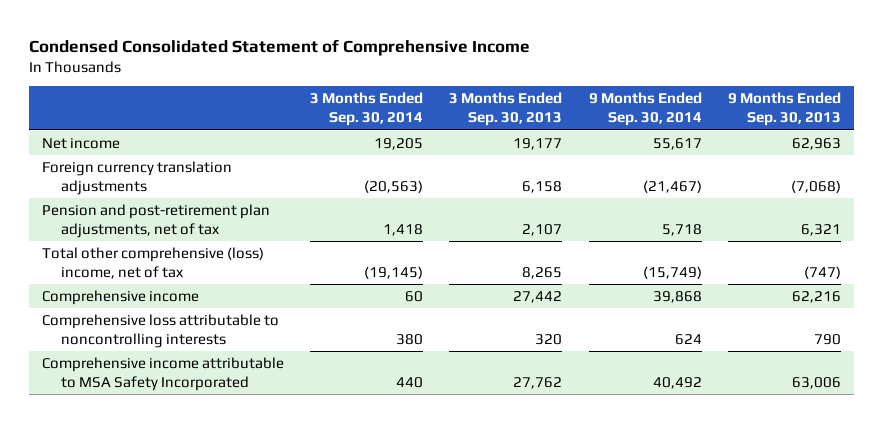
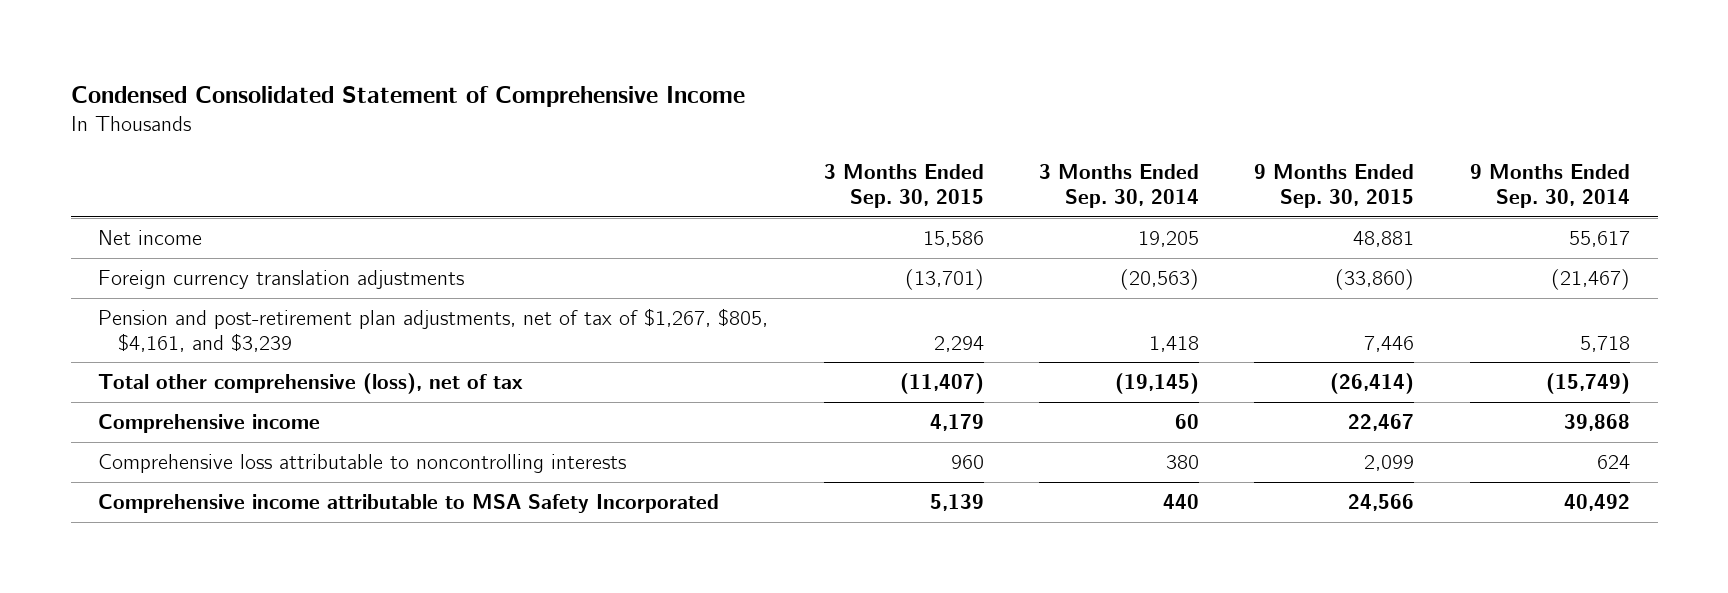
[449,92,563,127] 3 Months Ended Sep. 30, 2013 -> none
[727,92,841,127] 9 Months Ended Sep. 30, 2013 -> none
none -> [823,164,984,209] 3 Months Ended Sep. 30, 2015
none -> [1254,164,1415,209] 9 Months Ended Sep. 30, 2015
[41,203,270,238] Pension and post-retirement plan adjustments, net of tax -> [98,308,769,352] Pension and post-retirement plan adjustments, net of tax of $1,267, $805, $4,161, and $3,239
[41,246,264,279] Total other comprehensive (loss) income, net of tax -> [98,373,524,395] Total other comprehensive (loss), net of tax

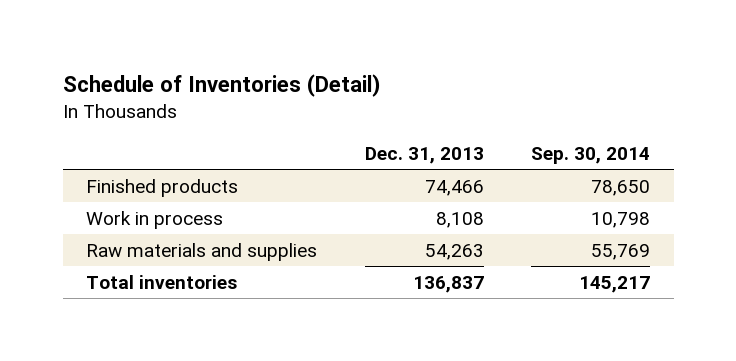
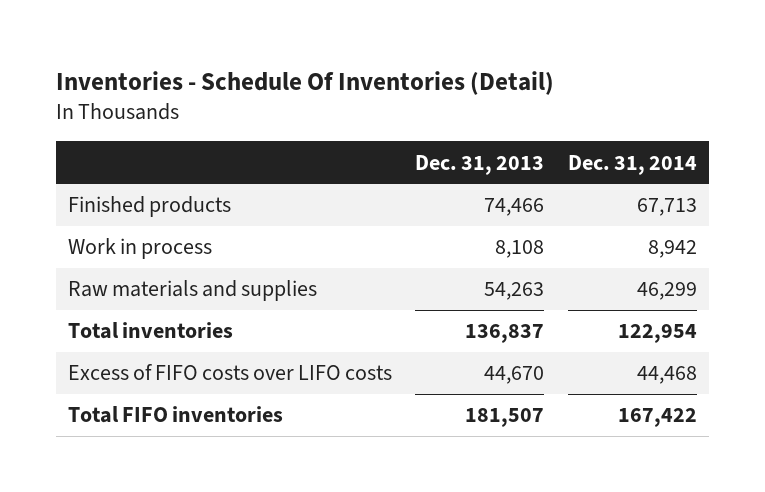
[62,74,381,98] Schedule of Inventories (Detail) -> [55,70,554,95] Inventories - Schedule Of Inventories (Detail)
[531,147,651,165] Sep. 30, 2014 -> none
none -> [567,154,697,175] Dec. 31, 2014
none -> [67,364,392,381] Excess of FIFO costs over LIFO costs
none -> [67,406,283,424] Total FIFO inventories

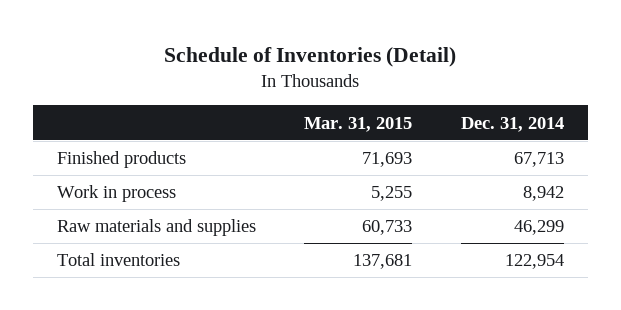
[55,70,554,95] Inventories - Schedule Of Inventories (Detail) -> [164,46,457,67] Schedule of Inventories (Detail)
[415,154,545,175] Dec. 31, 2013 -> none
none -> [304,116,413,132] Mar. 31, 2015
[67,364,392,381] Excess of FIFO costs over LIFO costs -> none
[67,406,283,424] Total FIFO inventories -> none

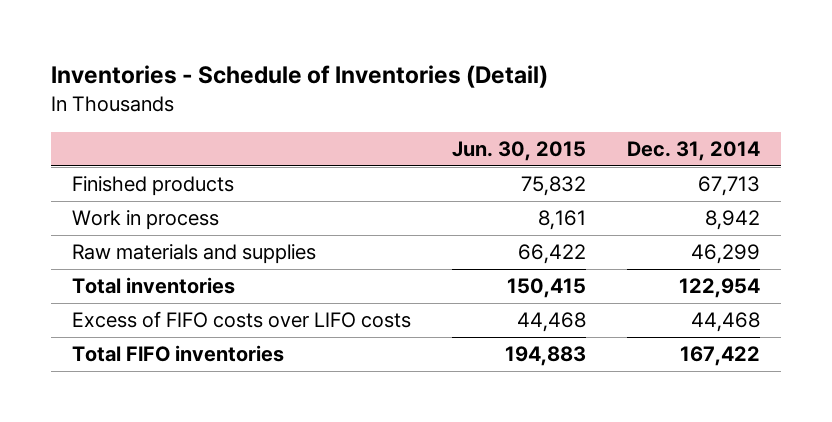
[164,46,457,67] Schedule of Inventories (Detail) -> [51,65,549,89] Inventories - Schedule of Inventories (Detail)
[304,116,413,132] Mar. 31, 2015 -> none
none -> [452,141,587,162] Jun. 30, 2015
none -> [71,311,411,329] Excess of FIFO costs over LIFO costs
none -> [71,345,284,363] Total FIFO inventories

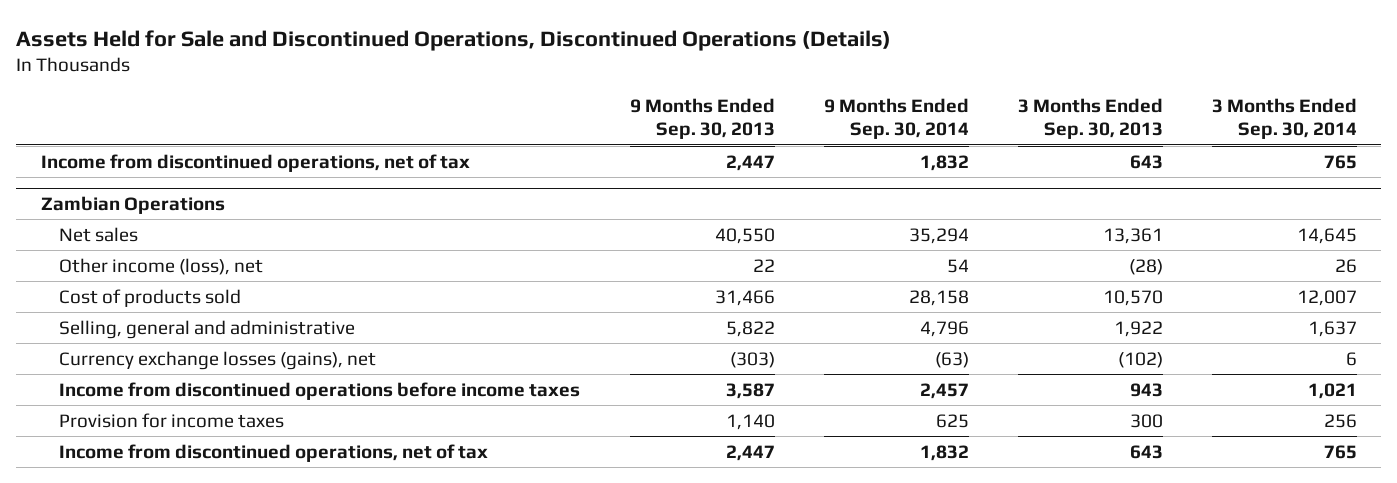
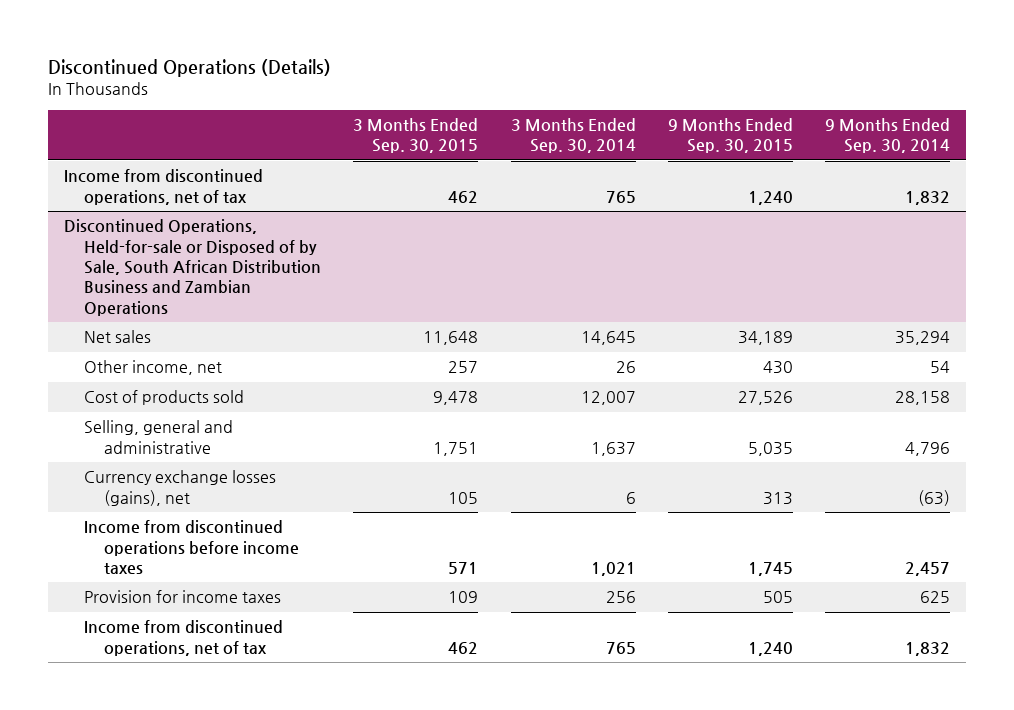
[16,29,892,51] Assets Held for Sale and Discontinued Operations, Discontinued Operations (Details) -> [48,58,332,77] Discontinued Operations (Details)
[629,98,775,140] 9 Months Ended Sep. 30, 2013 -> none
[1017,98,1163,140] 3 Months Ended Sep. 30, 2013 -> none
none -> [353,118,479,154] 3 Months Ended Sep. 30, 2015
none -> [667,118,793,154] 9 Months Ended Sep. 30, 2015
[40,196,225,215] Zambian Operations -> none
none -> [64,219,322,316] Discontinued Operations, Held-for-sale or Disposed of by Sale, South African Distribution Business and Zambian Operations
[59,257,264,275] Other income (loss), net -> [84,360,223,376] Other income, net

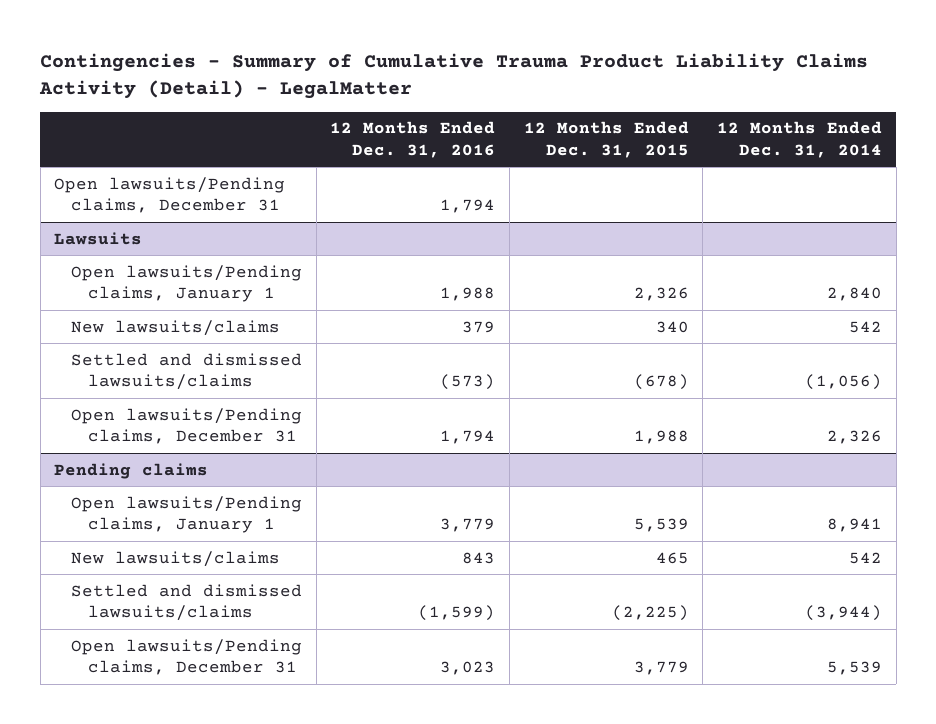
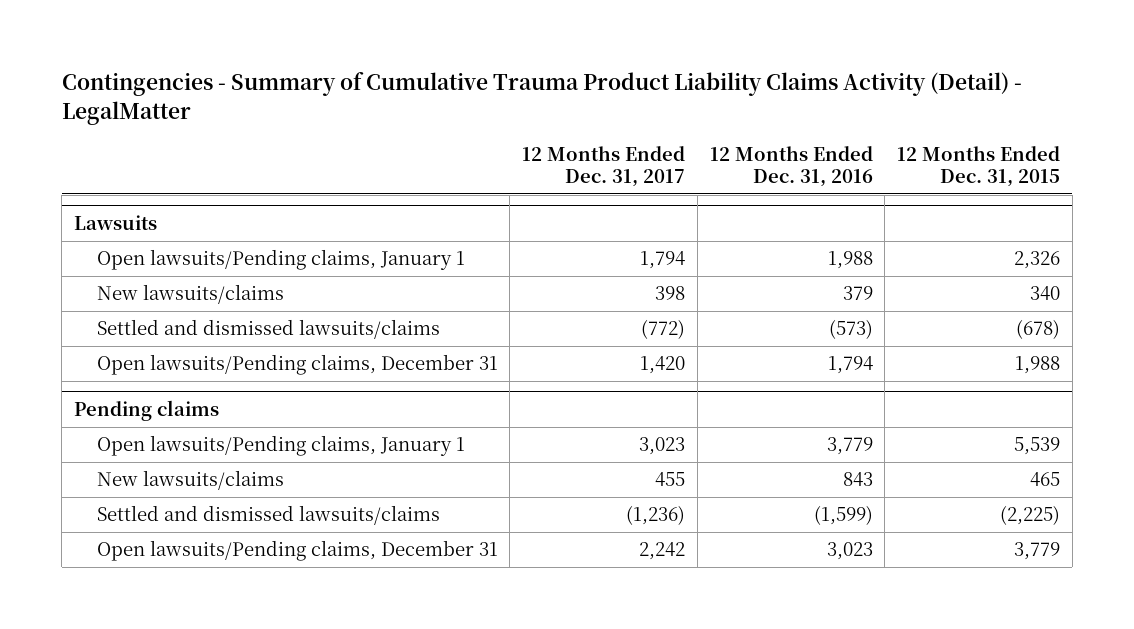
[717,121,883,158] 12 Months Ended Dec. 31, 2014 -> none
none -> [522,146,686,187] 12 Months Ended Dec. 31, 2017
[54,176,286,214] Open lawsuits/Pending claims, December 31 -> none

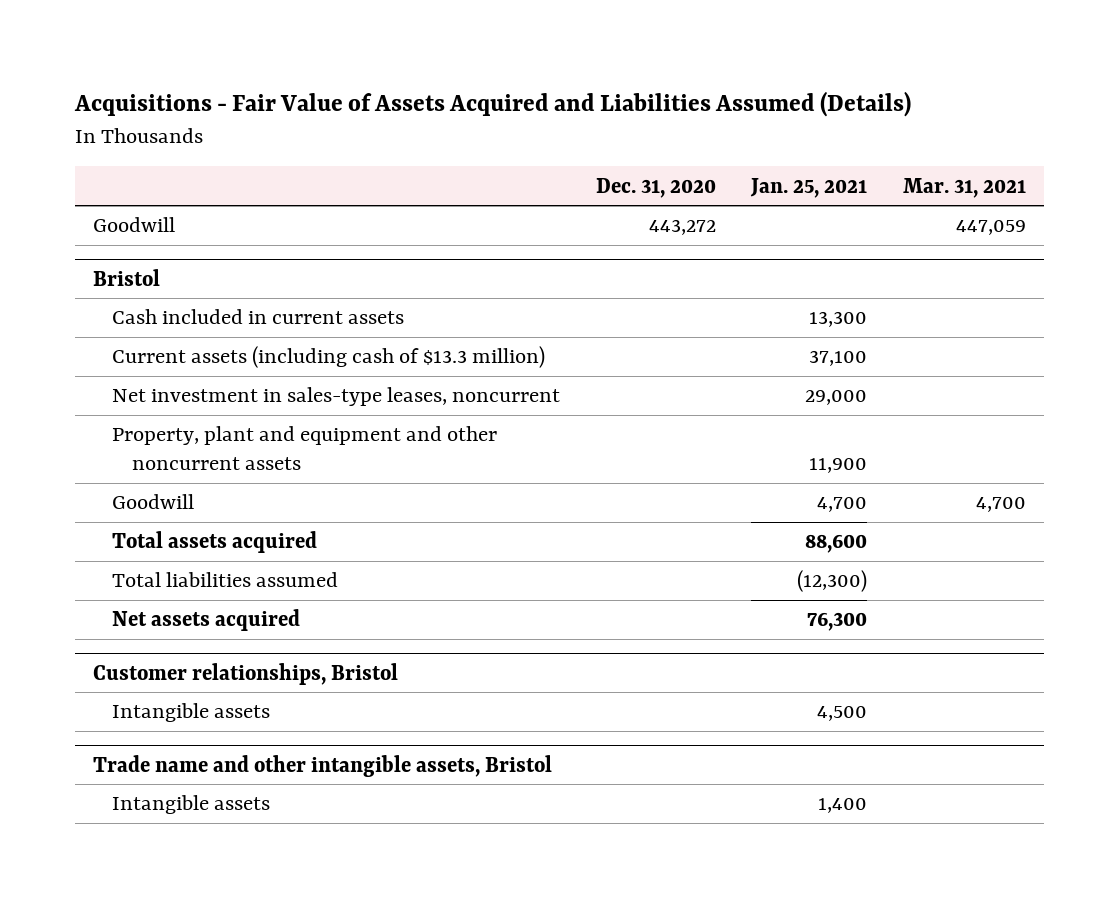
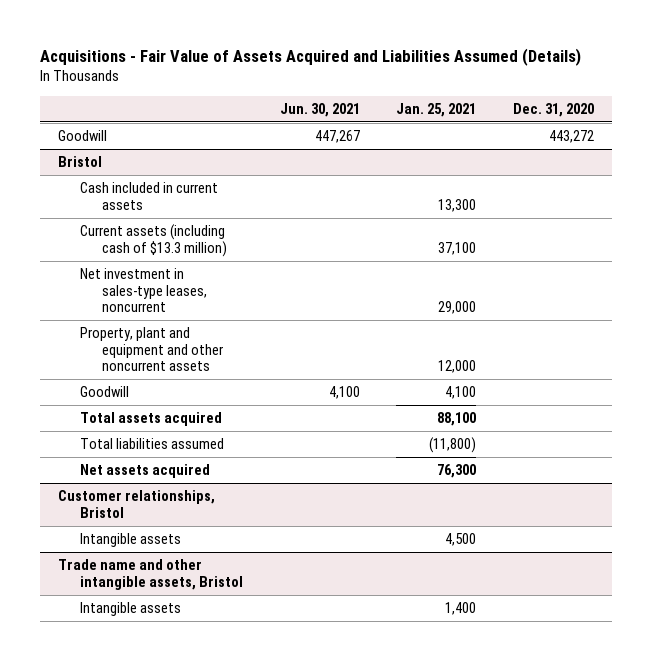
[902,177,1026,198] Mar. 31, 2021 -> none
none -> [279,102,360,117] Jun. 30, 2021
[809,457,868,473] 11,900 -> [438,360,477,374] 12,000
[817,497,868,513] 4,700 -> [445,386,477,400] 4,100
[805,534,868,554] 88,600 -> [437,412,477,427] 88,100
[797,570,868,593] (12,300) -> [429,437,477,454] (11,800)

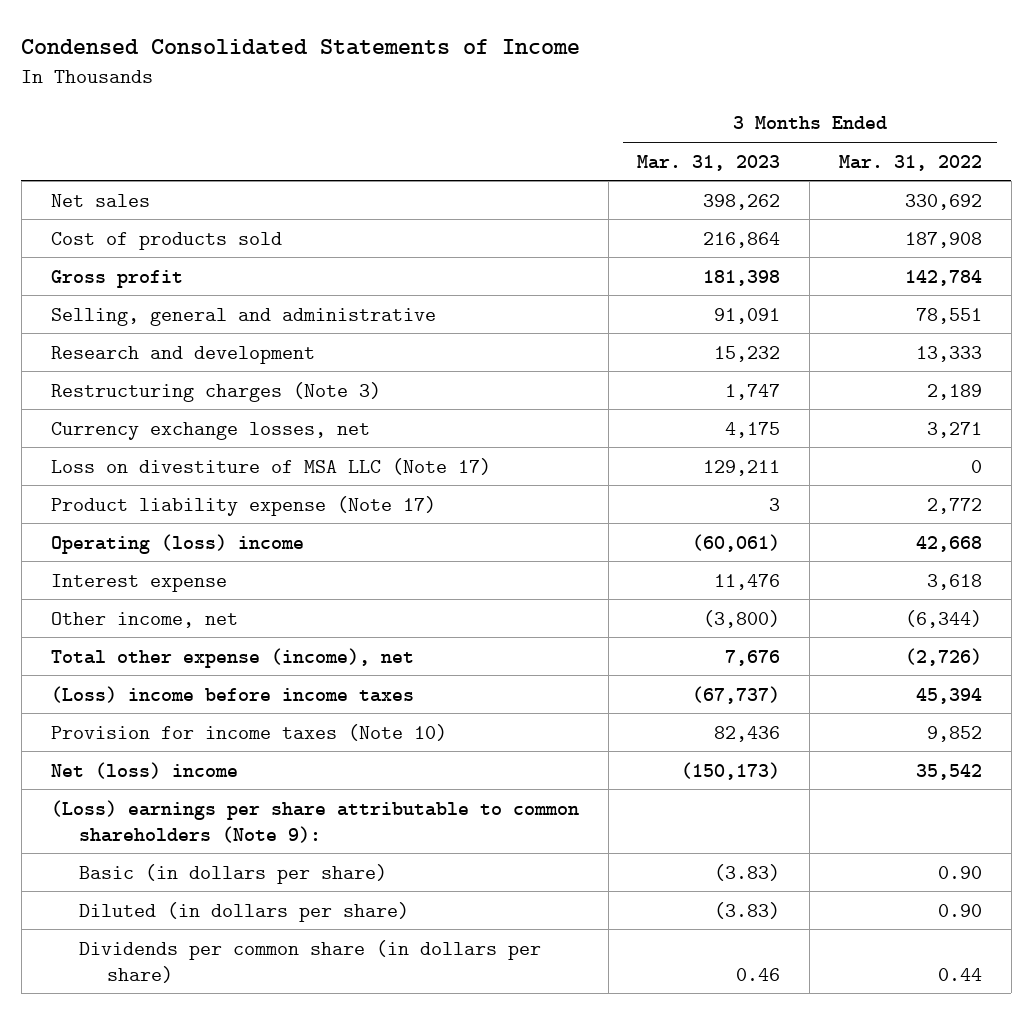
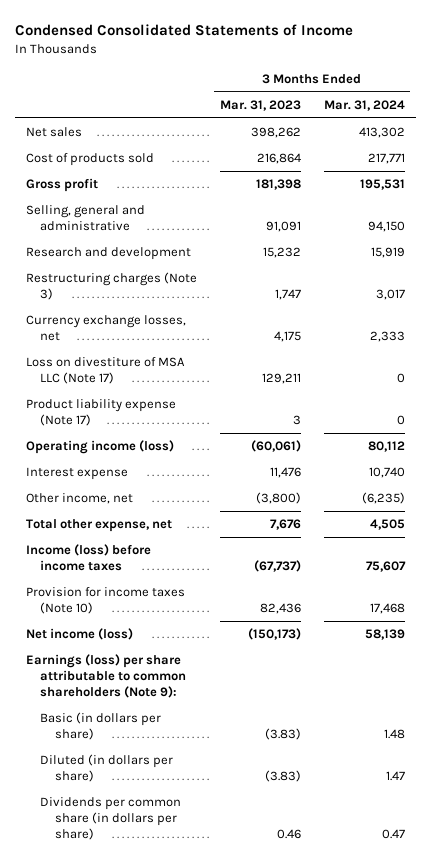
[839,154,983,171] Mar. 31, 2022 -> none
none -> [323,99,405,111] Mar. 31, 2024
[50,533,304,554] Operating (loss) income -> [26,440,175,455] Operating income (loss)
[50,647,414,668] Total other expense (income), net -> [26,519,173,533] Total other expense, net
[50,685,414,703] (Loss) income before income taxes -> [26,544,152,572] Income (loss) before income taxes
[50,761,238,779] Net (loss) income -> [26,628,134,641] Net income (loss)
[50,799,579,843] (Loss) earnings per share attributable to common shareholders (Note 9): -> [26,654,187,698] Earnings (loss) per share attributable to common shareholders (Note 9):

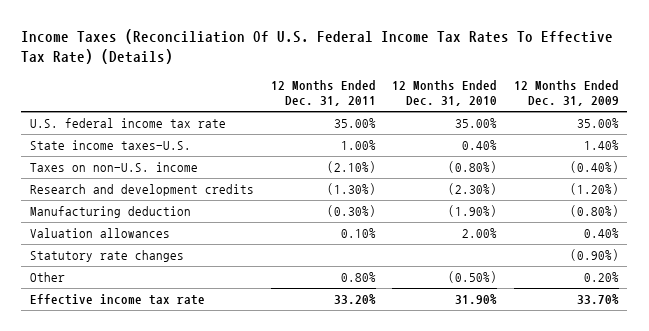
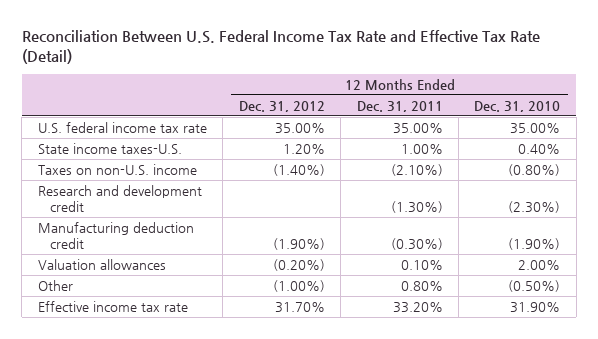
[21,29,614,64] Income Taxes (Reconciliation Of U.S. Federal Income Tax Rates To Effective Tax Rate) (Details) -> [21,30,540,65] Reconciliation Between U.S. Federal Income Tax Rate and Effective Tax Rate (Detail)
[513,79,619,107] 12 Months Ended Dec. 31, 2009 -> none
none -> [238,100,325,112] Dec. 31, 2012
[29,184,254,197] Research and development credits -> [37,184,202,212] Research and development credit
[29,206,191,219] Manufacturing deduction -> [37,221,194,249] Manufacturing deduction credit
[29,250,184,263] Statutory rate changes -> none

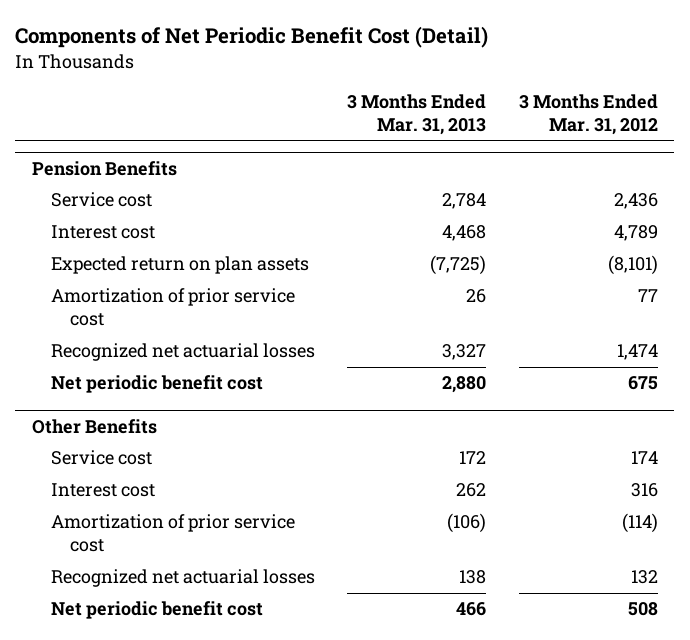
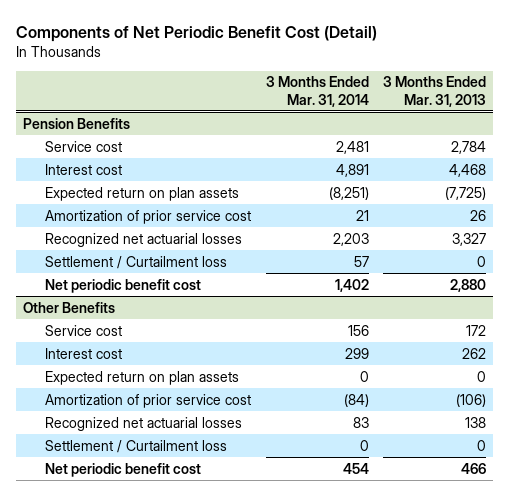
[518,94,658,136] 3 Months Ended Mar. 31, 2012 -> none
none -> [265,76,369,107] 3 Months Ended Mar. 31, 2014
none -> [45,255,228,269] Settlement / Curtailment loss
none -> [45,370,240,385] Expected return on plan assets
none -> [45,439,228,453] Settlement / Curtailment loss

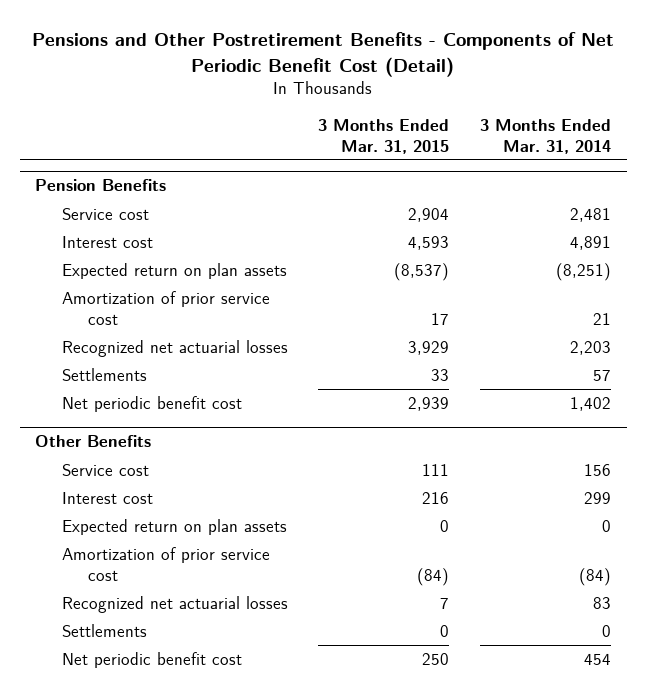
[16,25,378,42] Components of Net Periodic Benefit Cost (Detail) -> [32,31,615,77] Pensions and Other Postretirement Benefits - Components of Net Periodic Benefit Cost (Detail)
[382,76,486,107] 3 Months Ended Mar. 31, 2013 -> none
none -> [318,118,450,154] 3 Months Ended Mar. 31, 2015
[45,255,228,269] Settlement / Curtailment loss -> none
none -> [61,367,147,381] Settlements
[45,439,228,453] Settlement / Curtailment loss -> none
none -> [61,623,147,637] Settlements

